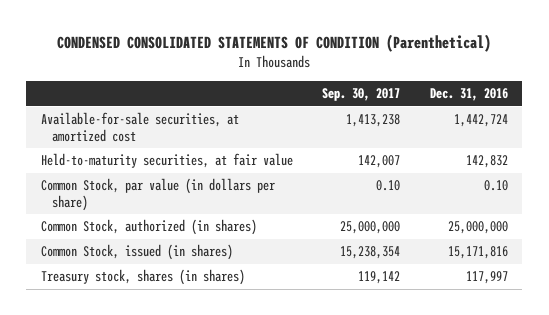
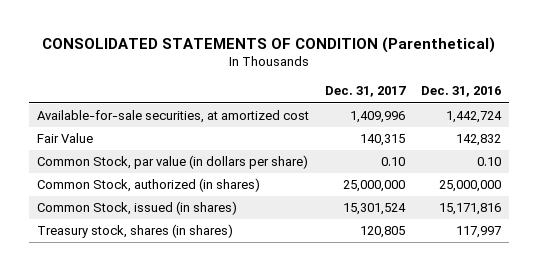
[57,34,492,53] CONDENSED CONSOLIDATED STATEMENTS OF CONDITION (Parenthetical) -> [41,36,495,53] CONSOLIDATED STATEMENTS OF CONDITION (Parenthetical)
[322,88,401,102] Sep. 30, 2017 -> none
none -> [324,86,406,98] Dec. 31, 2017
[41,153,294,169] Held-to-maturity securities, at fair value -> [36,133,93,144] Fair Value

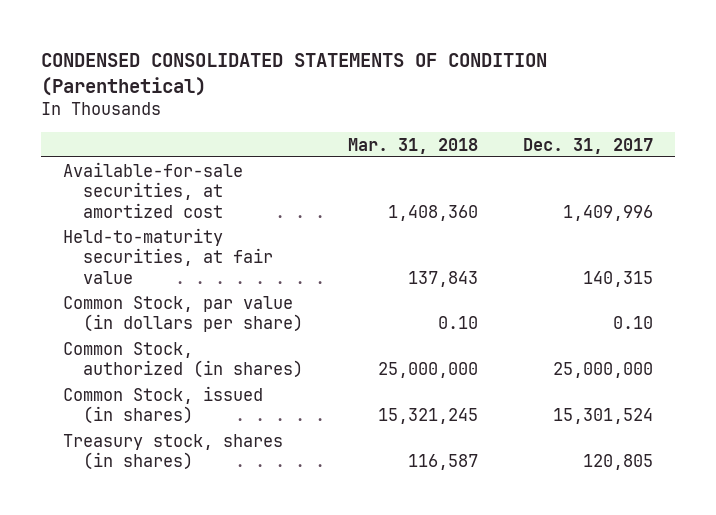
[41,36,495,53] CONSOLIDATED STATEMENTS OF CONDITION (Parenthetical) -> [40,52,547,96] CONDENSED CONSOLIDATED STATEMENTS OF CONDITION (Parenthetical)
[420,86,501,98] Dec. 31, 2016 -> none
none -> [347,137,478,154] Mar. 31, 2018
[36,133,93,144] Fair Value -> [63,227,273,284] Held-to-maturity securities, at fair value

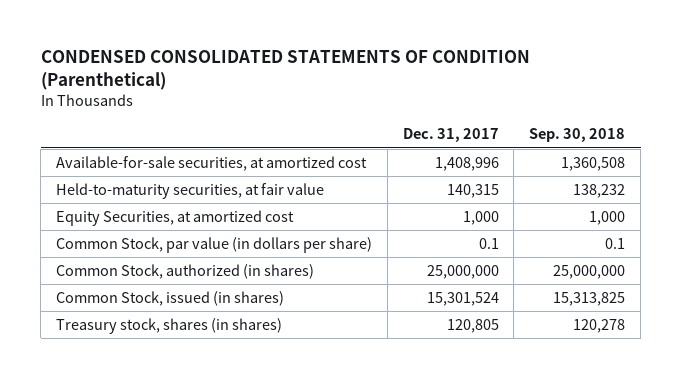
[347,137,478,154] Mar. 31, 2018 -> none
none -> [529,128,626,143] Sep. 30, 2018
[562,204,653,221] 1,409,996 -> [434,157,499,172] 1,408,996
none -> [55,210,294,227] Equity Securities, at amortized cost
[612,316,653,330] 0.10 -> [478,238,499,250] 0.1

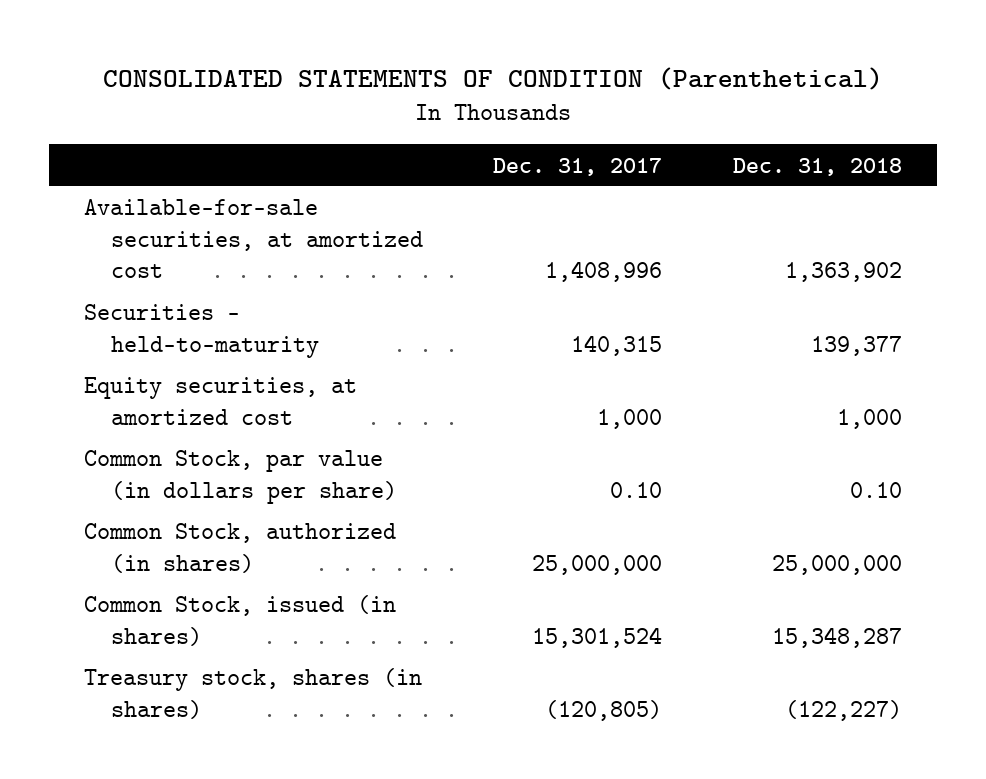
[40,50,530,90] CONDENSED CONSOLIDATED STATEMENTS OF CONDITION (Parenthetical) -> [102,66,883,90] CONSOLIDATED STATEMENTS OF CONDITION (Parenthetical)
[529,128,626,143] Sep. 30, 2018 -> none
none -> [732,157,902,176] Dec. 31, 2018
[55,183,324,200] Held-to-maturity securities, at fair value -> [84,304,319,358] Securities - held-to-maturity
[55,210,294,227] Equity Securities, at amortized cost -> [84,377,358,425] Equity securities, at amortized cost
[478,238,499,250] 0.1 -> [610,481,663,498] 0.10
[446,319,499,334] 120,805 -> [545,699,663,721] (120,805)

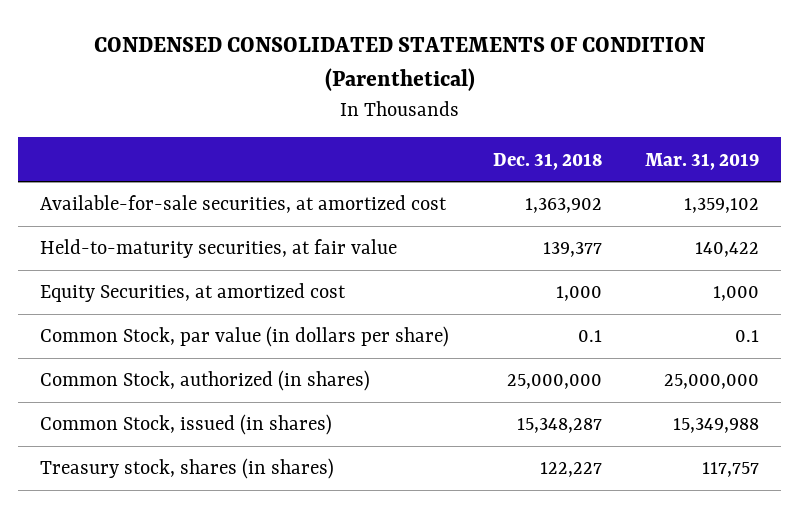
[102,66,883,90] CONSOLIDATED STATEMENTS OF CONDITION (Parenthetical) -> [93,37,705,92] CONDENSED CONSOLIDATED STATEMENTS OF CONDITION (Parenthetical)
[493,157,663,176] Dec. 31, 2017 -> none
none -> [645,152,760,170] Mar. 31, 2019
[84,304,319,358] Securities - held-to-maturity -> [39,239,397,259] Held-to-maturity securities, at fair value
[84,377,358,425] Equity securities, at amortized cost -> [39,283,346,303] Equity Securities, at amortized cost
[849,481,902,498] 0.10 -> [577,330,602,343] 0.1
[784,699,902,721] (122,227) -> [539,462,602,478] 122,227

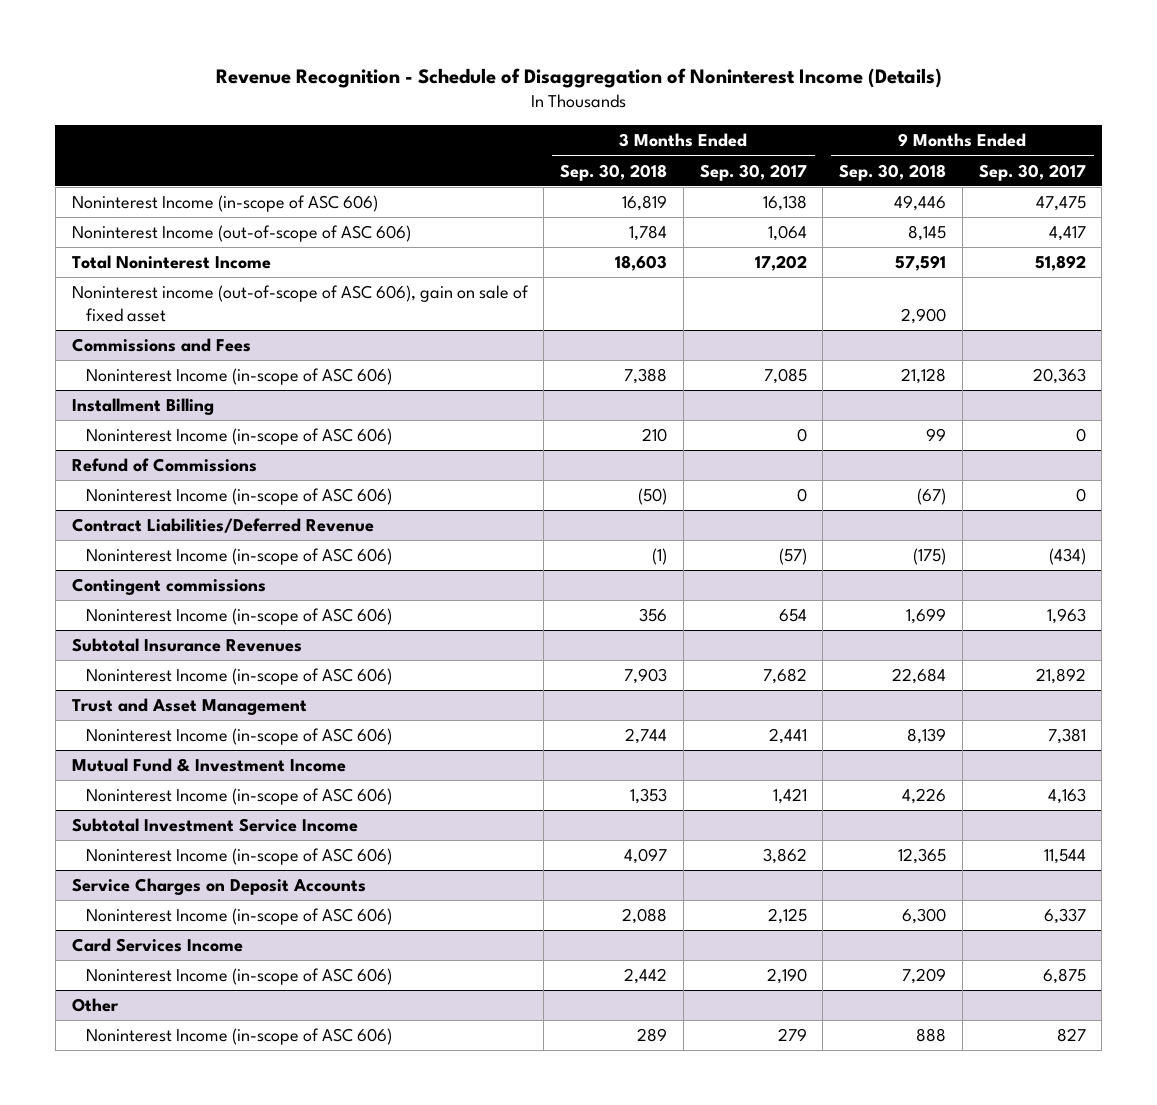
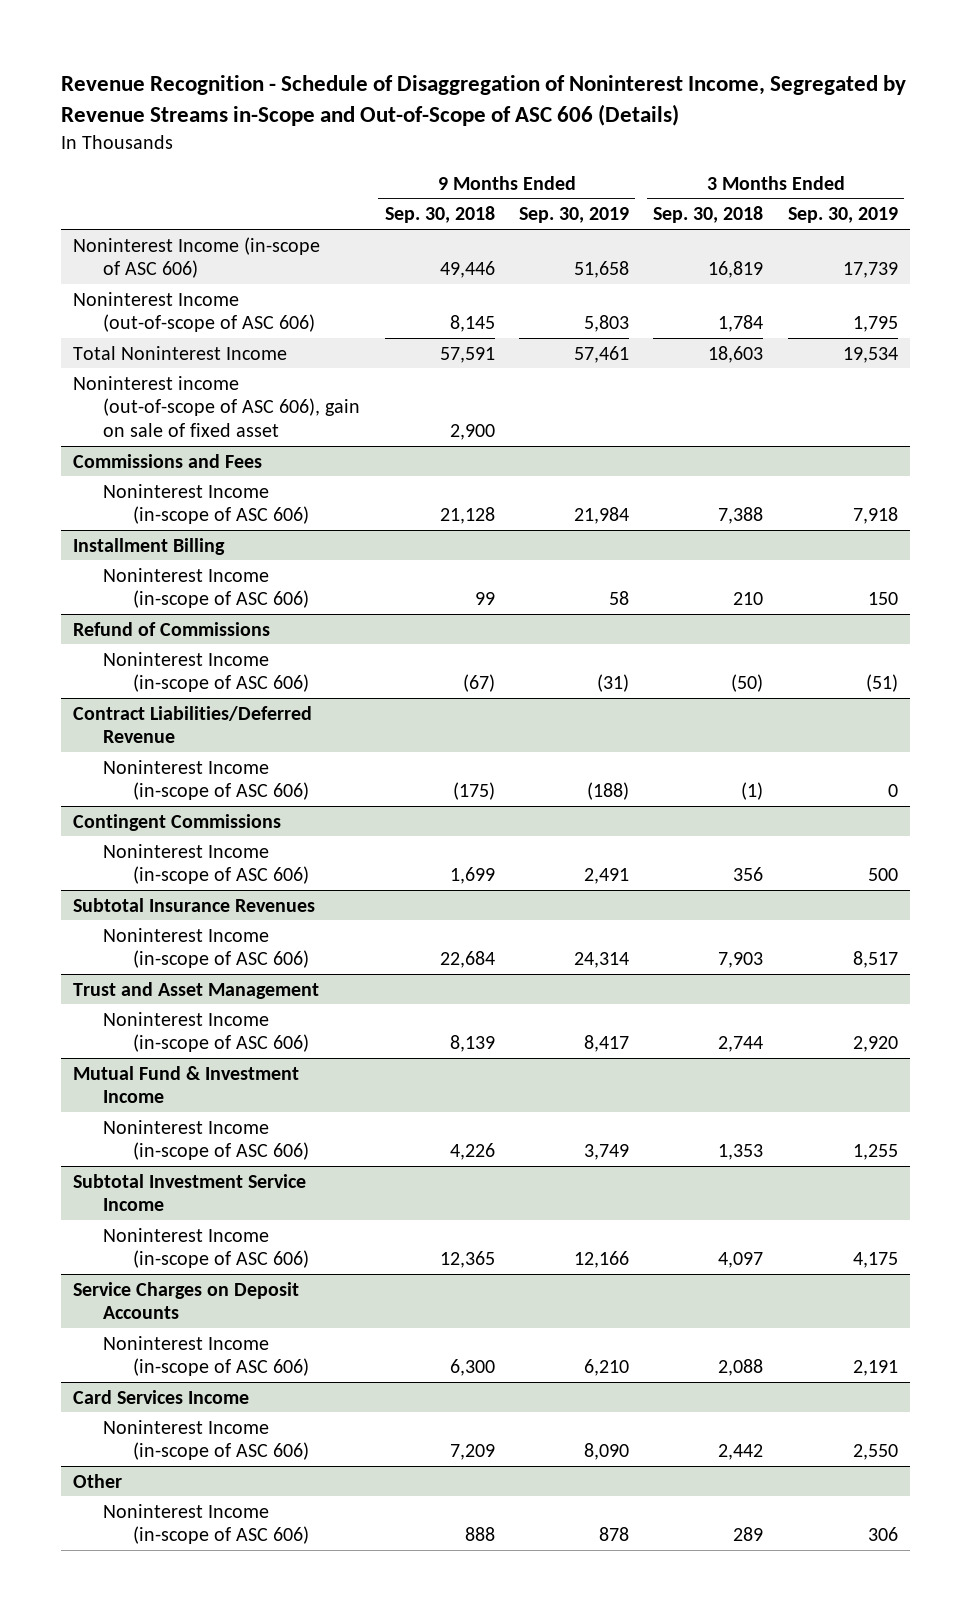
[215,68,942,89] Revenue Recognition - Schedule of Disaggregation of Noninterest Income (Details) -> [60,75,906,127] Revenue Recognition - Schedule of Disaggregation of Noninterest Income, Segregated by Revenue Streams in-Scope and Out-of-Scope of ASC 606 (Details)
[699,163,807,181] Sep. 30, 2017 -> none
[978,163,1086,181] Sep. 30, 2017 -> none
none -> [519,207,630,224] Sep. 30, 2019
none -> [787,207,898,224] Sep. 30, 2019
[71,578,266,596] Contingent commissions -> [72,813,281,831] Contingent Commissions

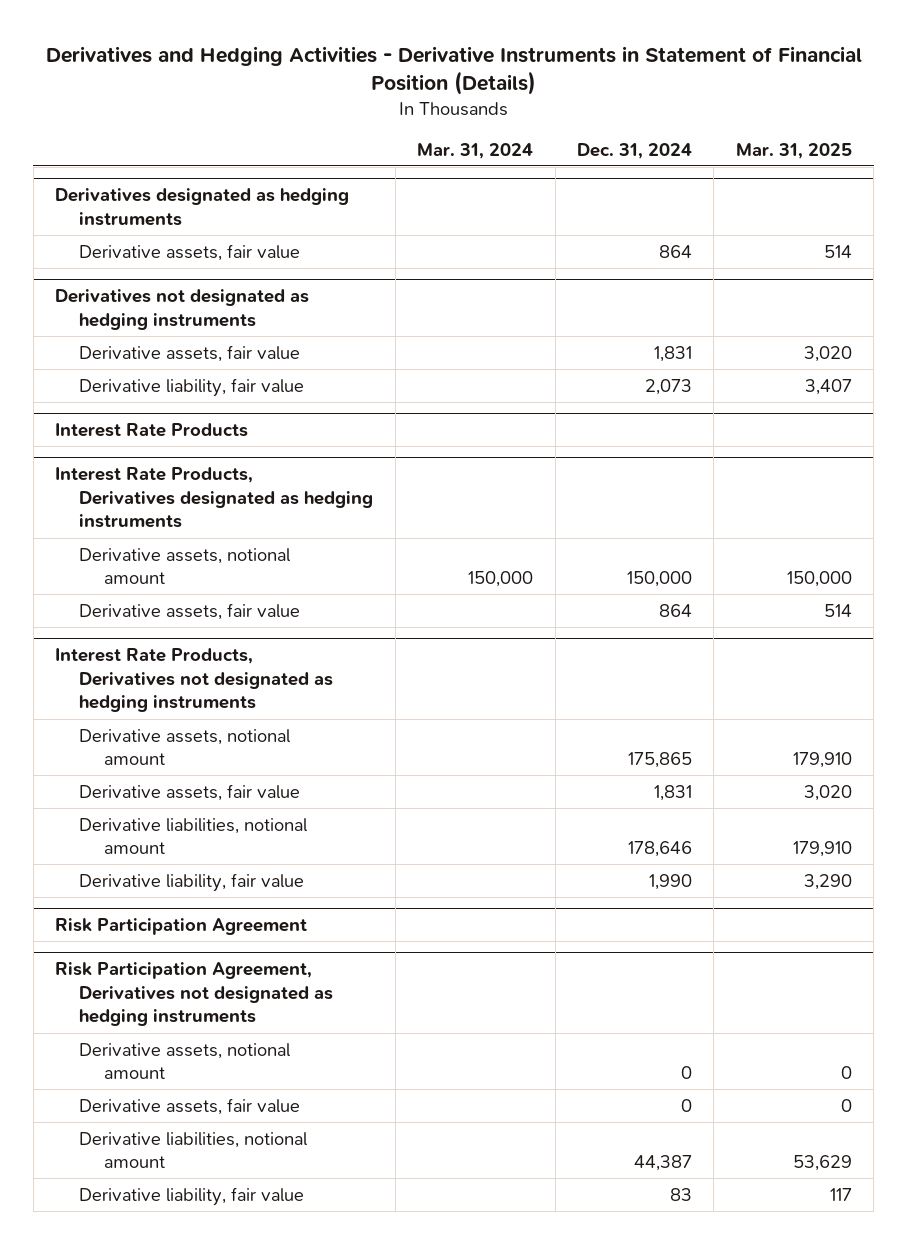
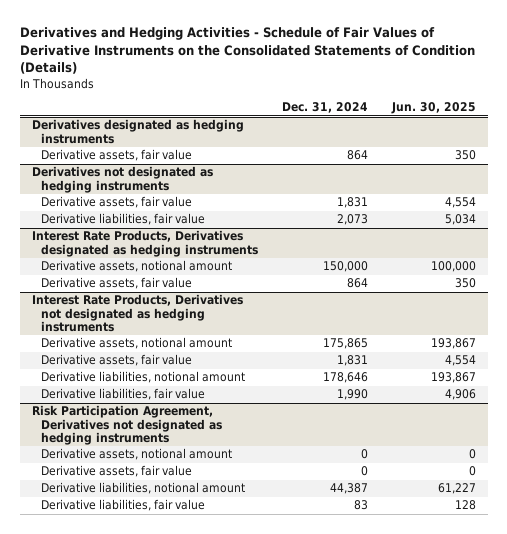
[45,45,862,96] Derivatives and Hedging Activities - Derivative Instruments in Statement of Financial Position (Details) -> [19,27,475,75] Derivatives and Hedging Activities - Schedule of Fair Values of Derivative Instruments on the Consolidated Statements of Condition (Details)
[417,142,534,159] Mar. 31, 2024 -> none
[735,142,852,159] Mar. 31, 2025 -> none
none -> [390,102,476,115] Jun. 30, 2025
[55,423,249,438] Interest Rate Products -> none
[79,377,305,397] Derivative liability, fair value -> [41,213,206,226] Derivative liabilities, fair value
[55,918,308,936] Risk Participation Agreement -> none
[79,872,305,892] Derivative liability, fair value -> [41,388,206,401] Derivative liabilities, fair value
[79,1186,305,1206] Derivative liability, fair value -> [41,499,206,512] Derivative liabilities, fair value

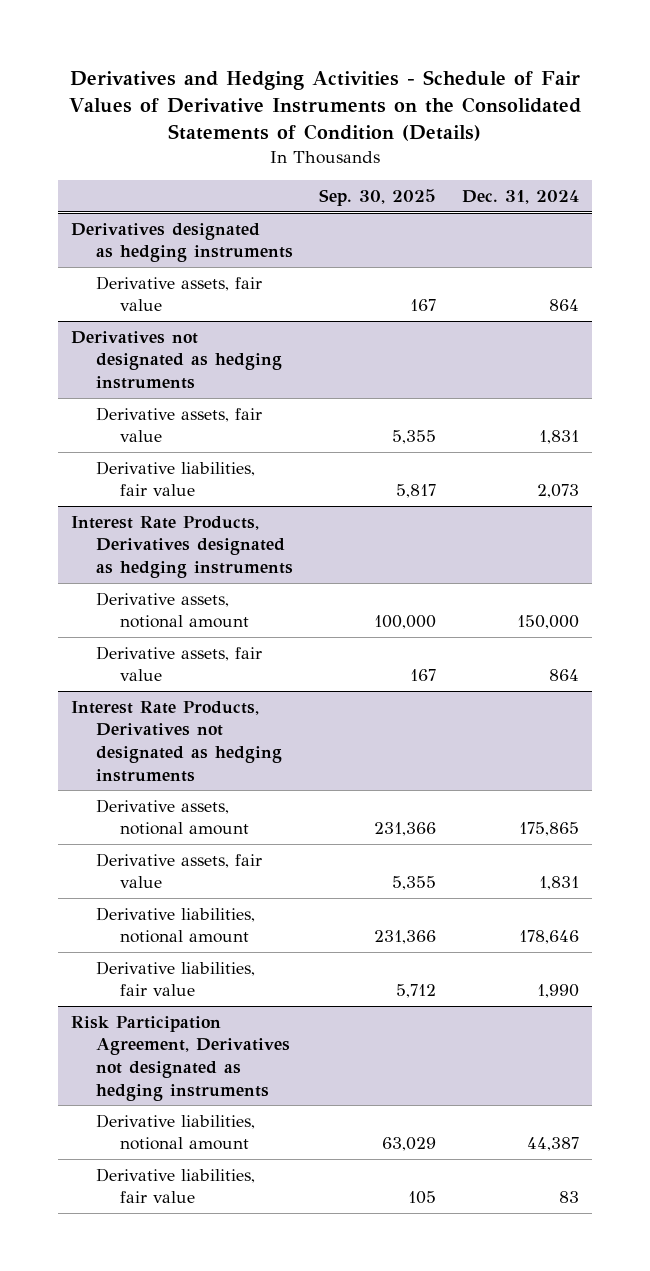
[390,102,476,115] Jun. 30, 2025 -> none
none -> [318,189,436,207] Sep. 30, 2025
[41,448,233,461] Derivative assets, notional amount -> none
[41,465,193,478] Derivative assets, fair value -> none

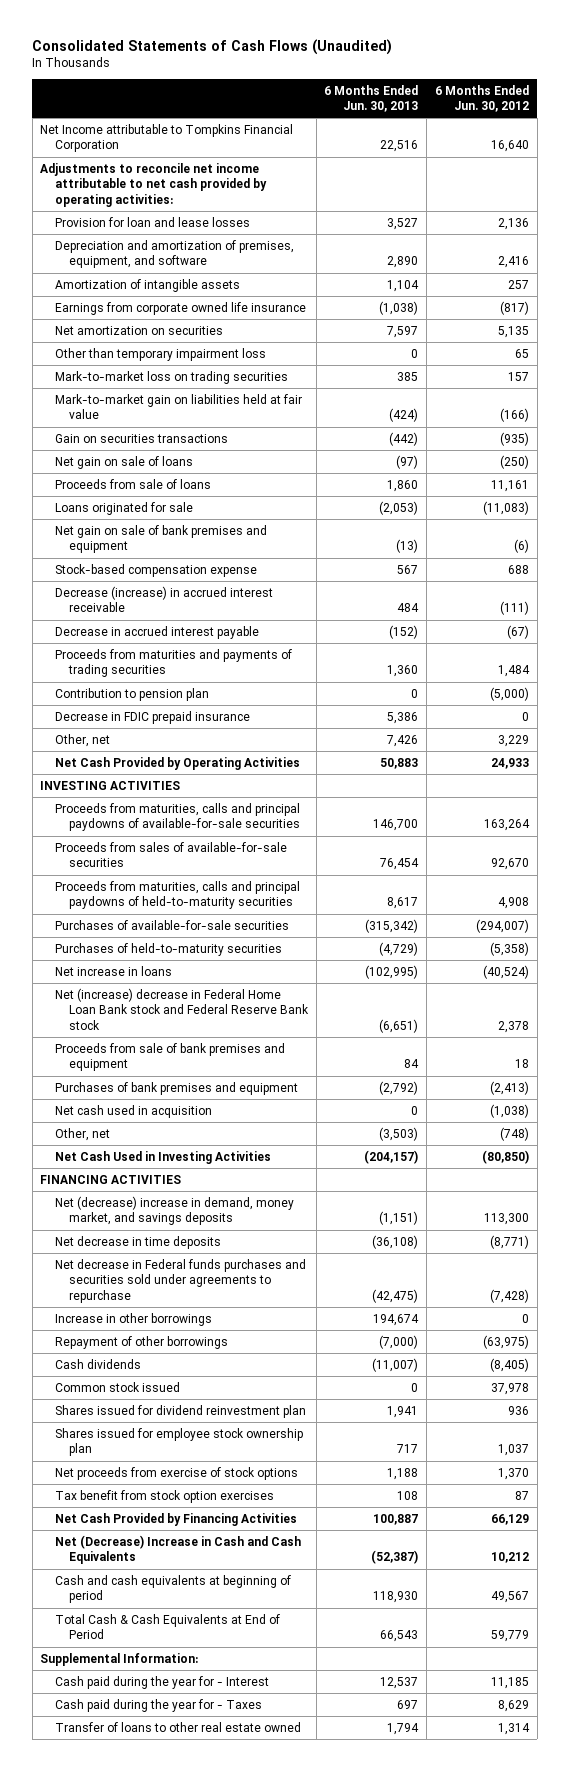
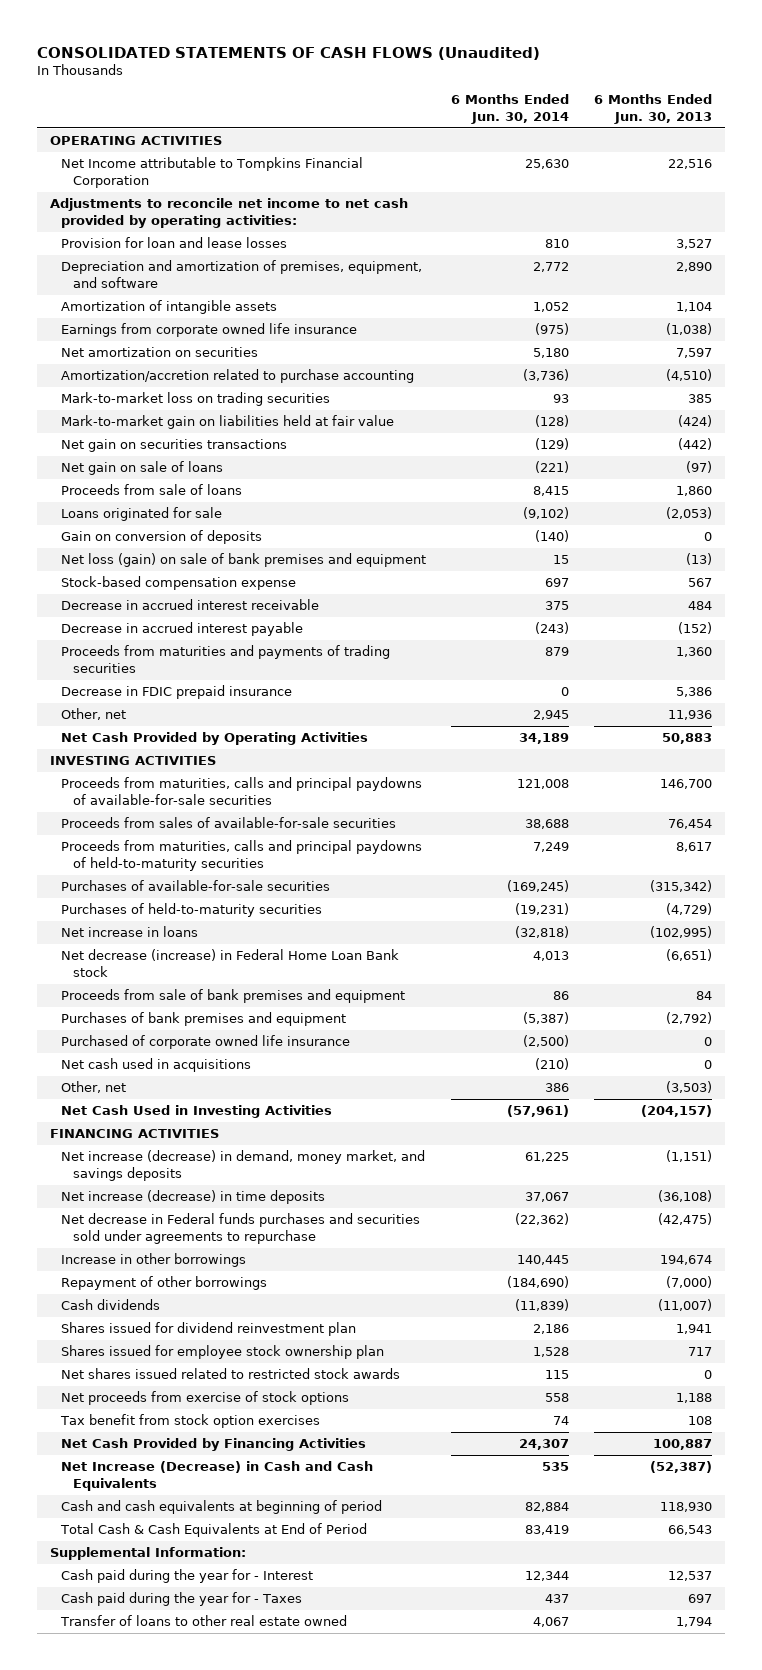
[32,38,393,55] Consolidated Statements of Cash Flows (Unaudited) -> [37,46,541,60] CONSOLIDATED STATEMENTS OF CASH FLOWS (Unaudited)
[435,84,530,113] 6 Months Ended Jun. 30, 2012 -> none
none -> [451,94,570,125] 6 Months Ended Jun. 30, 2014
none -> [50,136,223,146] OPERATING ACTIVITIES
[40,162,267,207] Adjustments to reconcile net income attributable to net cash provided by operating activities: -> [50,198,409,229] Adjustments to reconcile net income to net cash provided by operating activities:
[54,347,266,361] Other than temporary impairment loss -> none
none -> [61,369,415,384] Amortization/accretion related to purchase accounting
[54,433,228,443] Gain on securities transactions -> [61,439,288,453] Net gain on securities transactions
none -> [61,530,263,545] Gain on conversion of deposits
[54,524,267,554] Net gain on sale of bank premises and equipment -> [61,553,427,568] Net loss (gain) on sale of bank premises and equipment
[54,585,273,613] Decrease (increase) in accrued interest receivable -> [61,599,320,611] Decrease in accrued interest receivable
[54,687,209,701] Contribution to pension plan -> none
[387,734,419,747] 7,426 -> [668,710,713,721] 11,936
[54,987,309,1030] Net (increase) decrease in Federal Home Loan Bank stock and Federal Reserve Bank stock -> [61,949,400,978] Net decrease (increase) in Federal Home Loan Bank stock
none -> [61,1035,351,1050] Purchased of corporate owned life insurance
[54,1104,212,1118] Net cash used in acquisition -> [61,1058,252,1073] Net cash used in acquisitions
[54,1195,294,1226] Net (decrease) increase in demand, money market, and savings deposits -> [61,1150,426,1182] Net increase (decrease) in demand, money market, and savings deposits
[54,1235,221,1249] Net decrease in time deposits -> [61,1190,326,1205] Net increase (decrease) in time deposits
[54,1381,180,1392] Common stock issued -> none
none -> [61,1368,401,1380] Net shares issued related to restricted stock awards
[54,1534,301,1565] Net (Decrease) Increase in Cash and Cash Equivalents -> [61,1461,374,1492] Net Increase (Decrease) in Cash and Cash Equivalents

